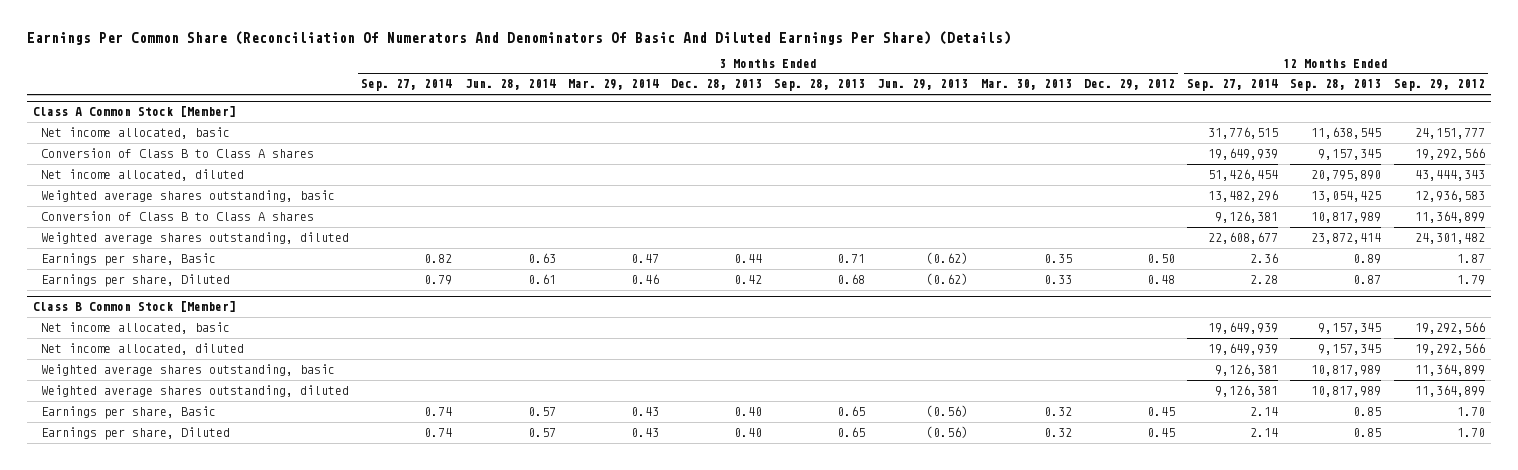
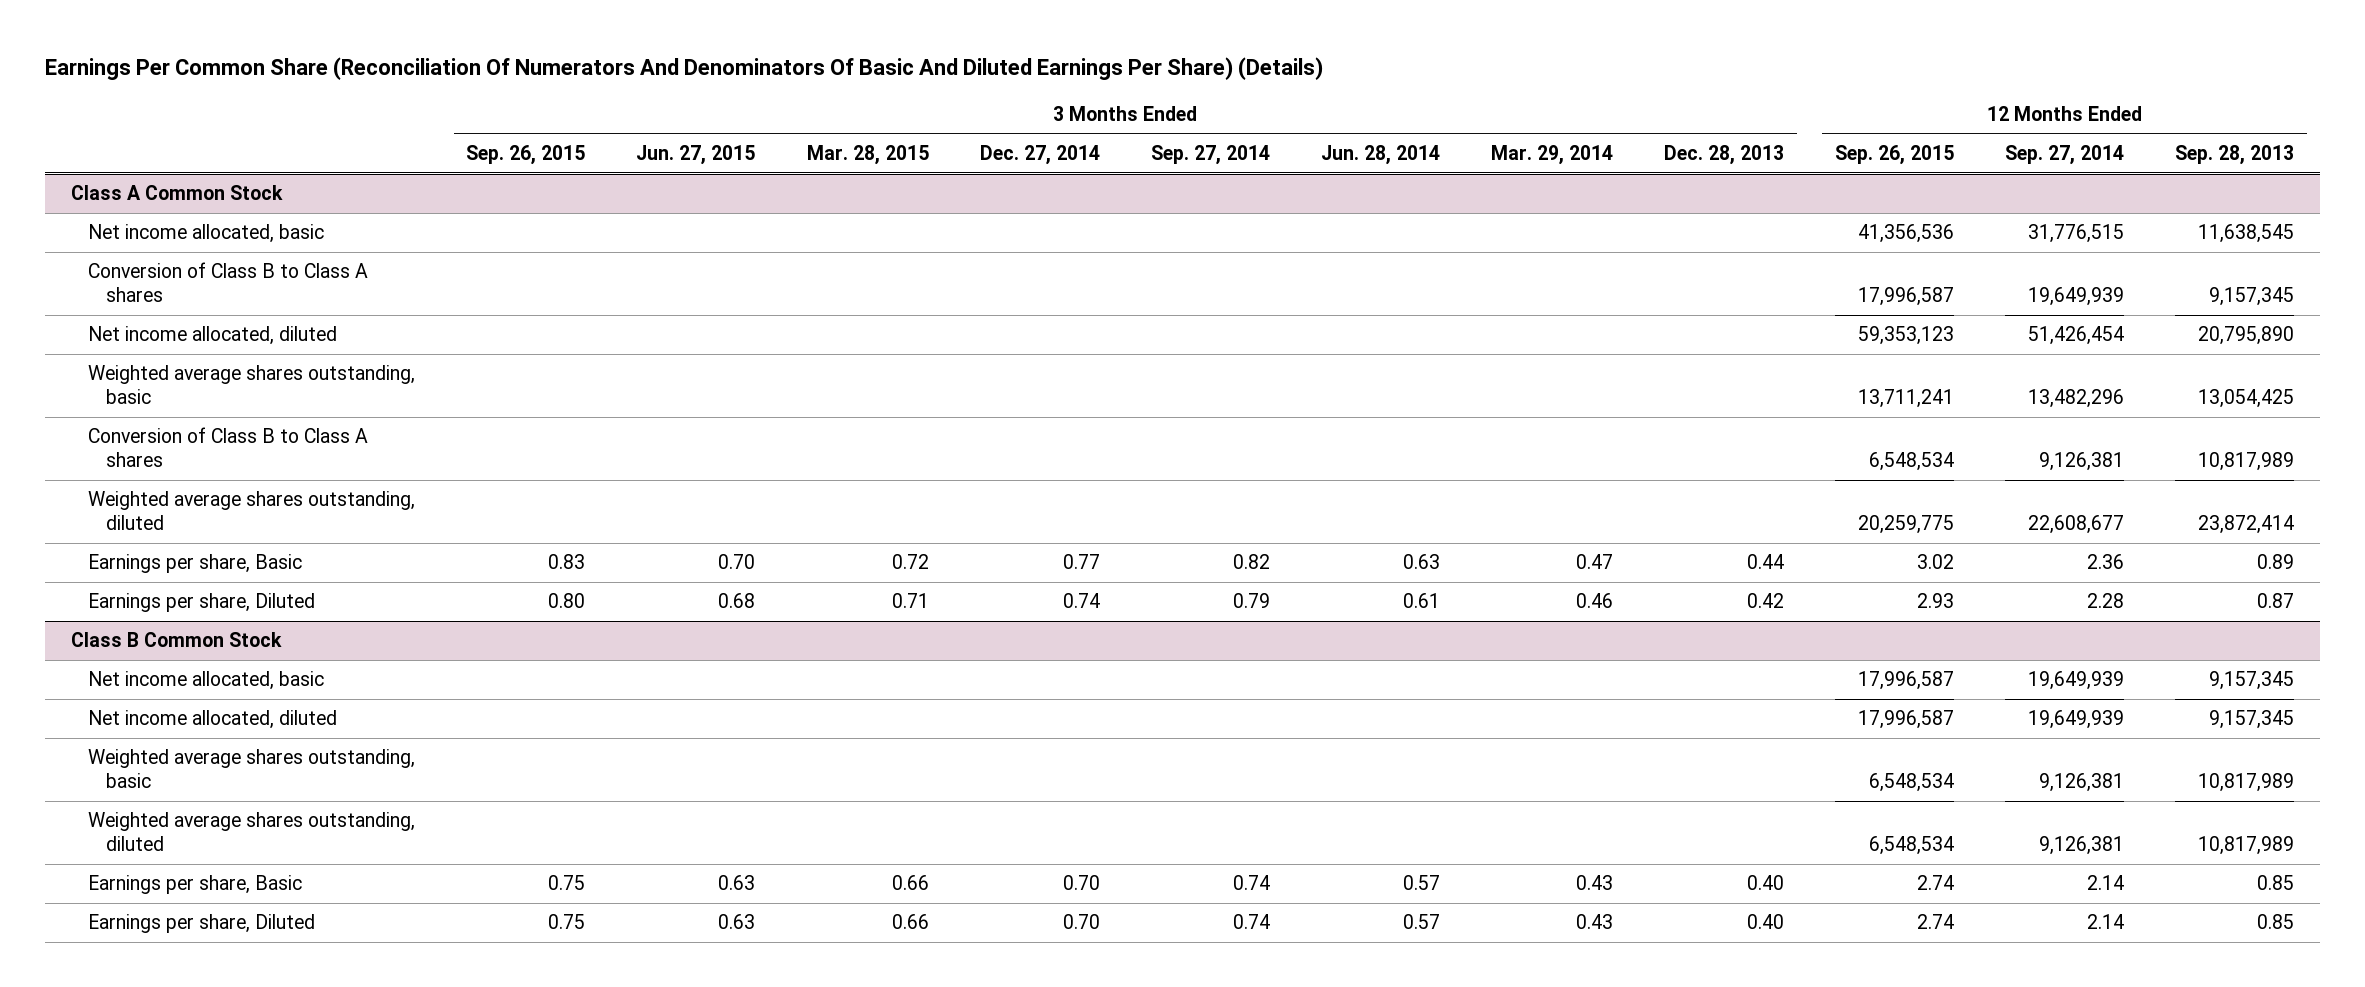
[774,79,866,92] Sep. 28, 2013 -> none
[877,79,969,91] Jun. 29, 2013 -> none
[980,79,1072,91] Mar. 30, 2013 -> none
[1083,79,1175,91] Dec. 29, 2012 -> none
[1393,79,1485,92] Sep. 29, 2012 -> none
none -> [466,144,586,165] Sep. 26, 2015
none -> [636,144,756,165] Jun. 27, 2015
none -> [806,144,929,165] Mar. 28, 2015
none -> [979,144,1100,165] Dec. 27, 2014
none -> [1835,144,1955,165] Sep. 26, 2015
[33,106,237,118] Class A Common Stock [Member] -> [70,185,283,201] Class A Common Stock
[33,301,237,313] Class B Common Stock [Member] -> [70,632,282,648] Class B Common Stock

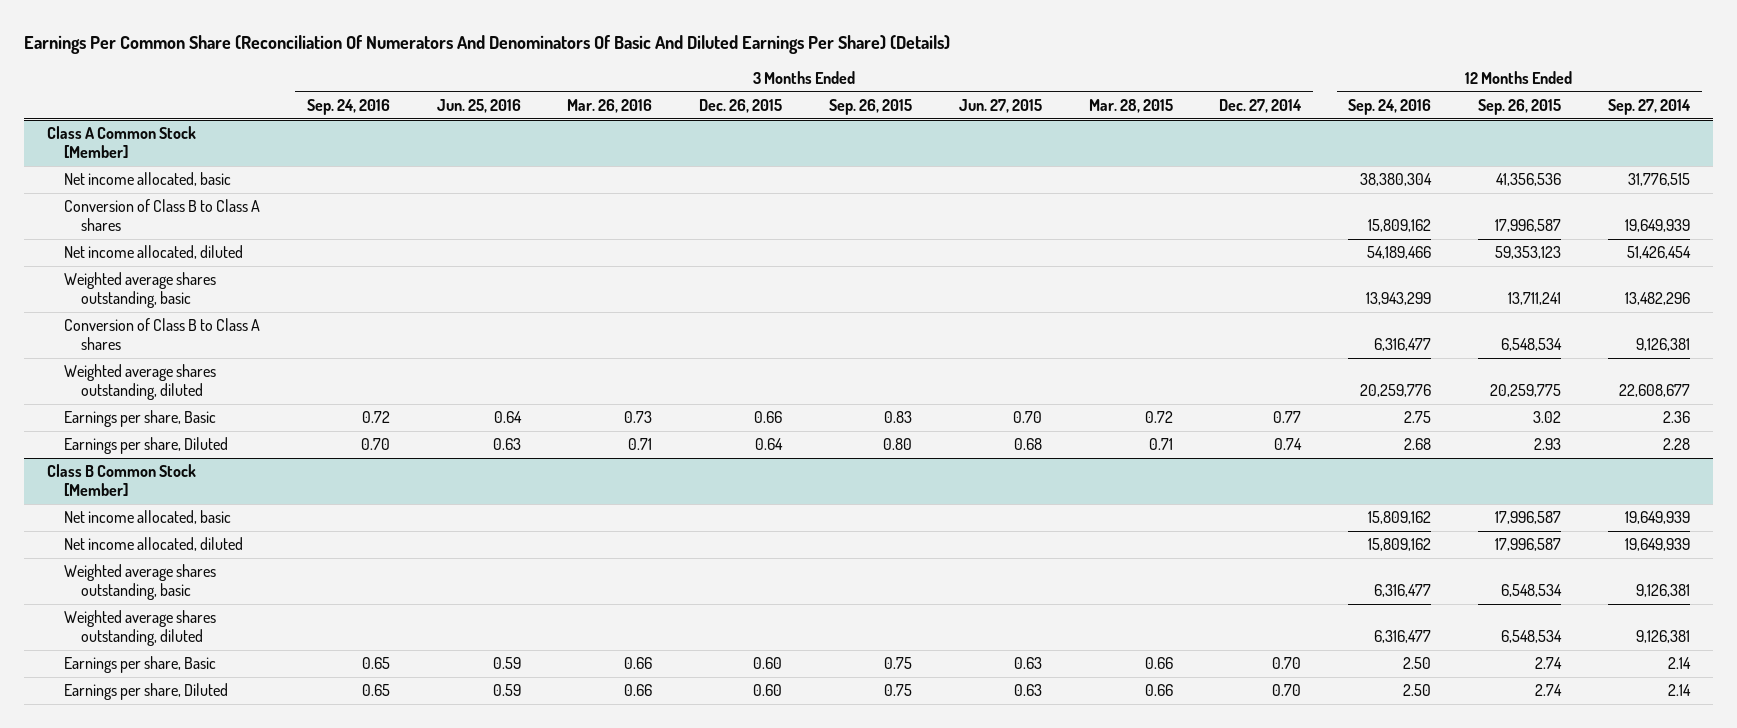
[1150,144,1270,165] Sep. 27, 2014 -> none
[1320,144,1440,165] Jun. 28, 2014 -> none
[1490,144,1613,165] Mar. 29, 2014 -> none
[1663,144,1784,165] Dec. 28, 2013 -> none
[2175,144,2295,165] Sep. 28, 2013 -> none
none -> [306,99,390,116] Sep. 24, 2016
none -> [436,99,521,114] Jun. 25, 2016
none -> [567,99,653,114] Mar. 26, 2016
none -> [699,99,783,114] Dec. 26, 2015
none -> [1348,99,1432,116] Sep. 24, 2016
[70,185,283,201] Class A Common Stock -> [47,126,197,158] Class A Common Stock [Member]
[70,632,282,648] Class B Common Stock -> [47,464,197,496] Class B Common Stock [Member]

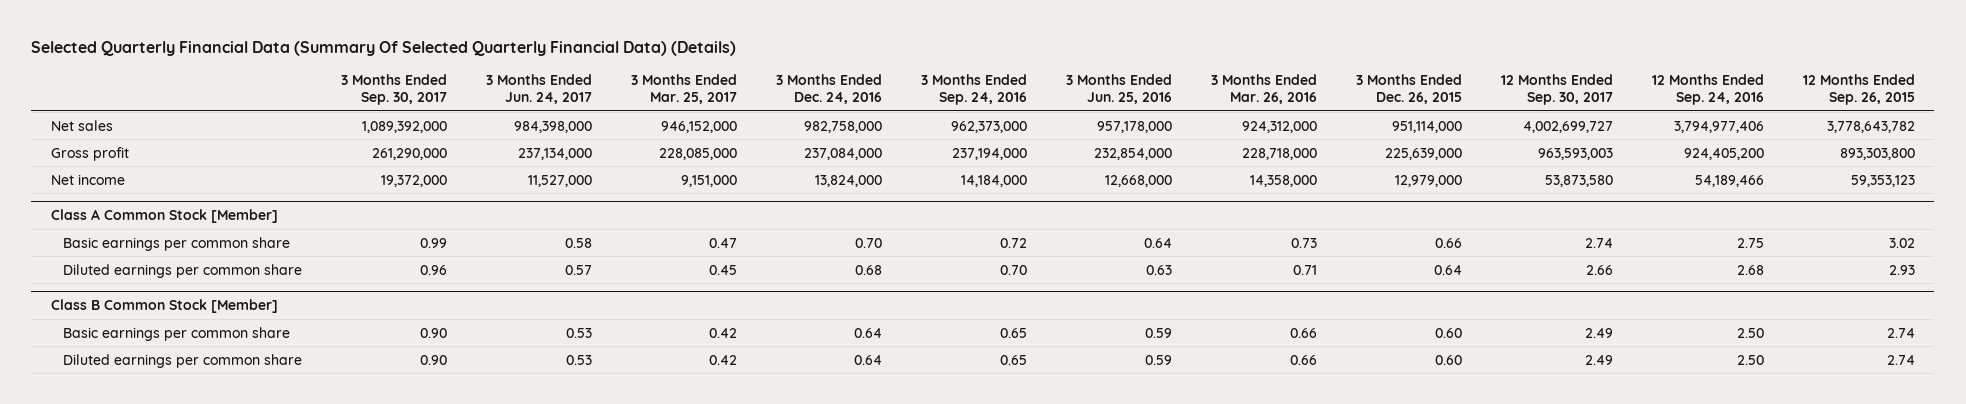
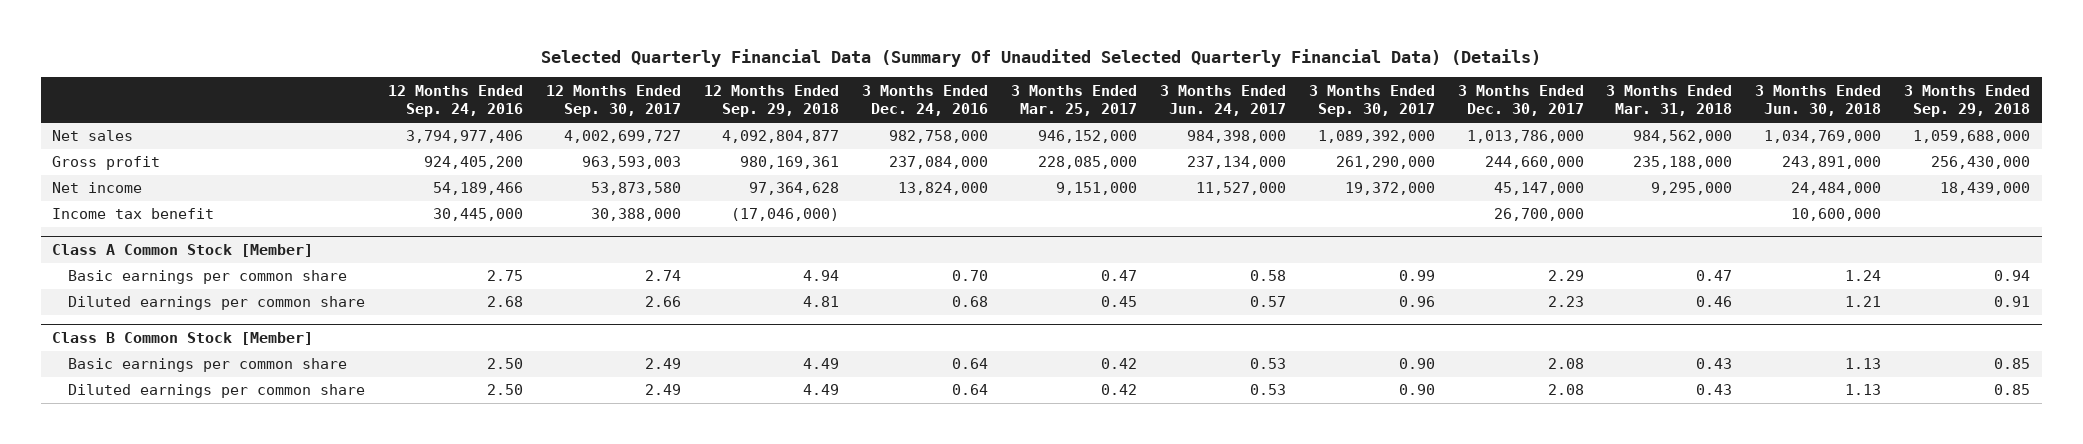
[31,40,737,56] Selected Quarterly Financial Data (Summary Of Selected Quarterly Financial Data) (Details) -> [541,49,1542,68] Selected Quarterly Financial Data (Summary Of Unaudited Selected Quarterly Financial Data) (Details)
[921,74,1028,106] 3 Months Ended Sep. 24, 2016 -> none
[1065,74,1172,105] 3 Months Ended Jun. 25, 2016 -> none
[1210,74,1317,105] 3 Months Ended Mar. 26, 2016 -> none
[1355,74,1462,105] 3 Months Ended Dec. 26, 2015 -> none
[1802,74,1915,106] 12 Months Ended Sep. 26, 2015 -> none
none -> [704,84,840,118] 12 Months Ended Sep. 29, 2018
none -> [1457,84,1584,117] 3 Months Ended Dec. 30, 2017
none -> [1606,84,1733,117] 3 Months Ended Mar. 31, 2018
none -> [1755,84,1882,117] 3 Months Ended Jun. 30, 2018
none -> [1904,84,2031,118] 3 Months Ended Sep. 29, 2018
none -> [52,208,215,220] Income tax benefit

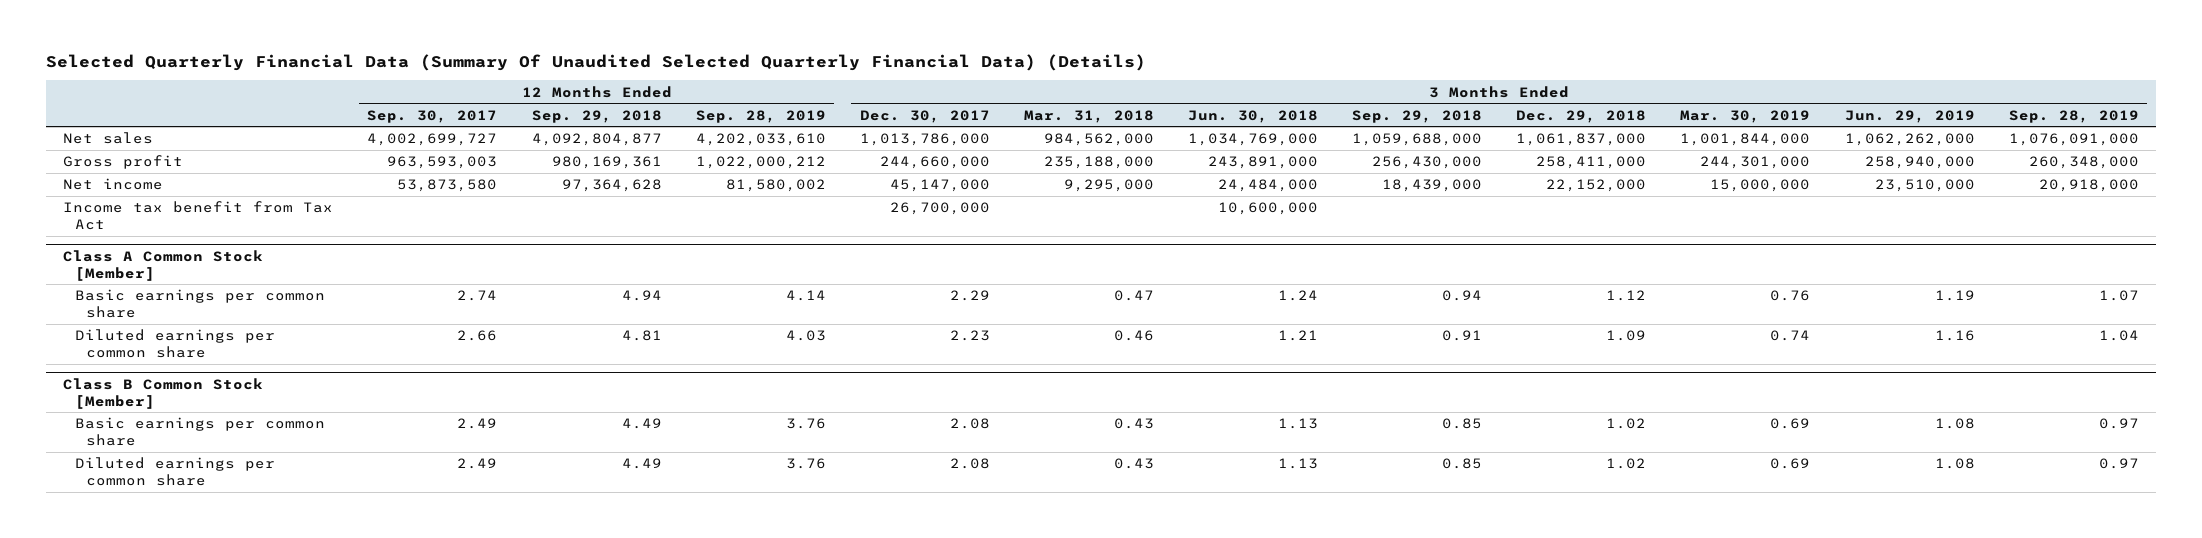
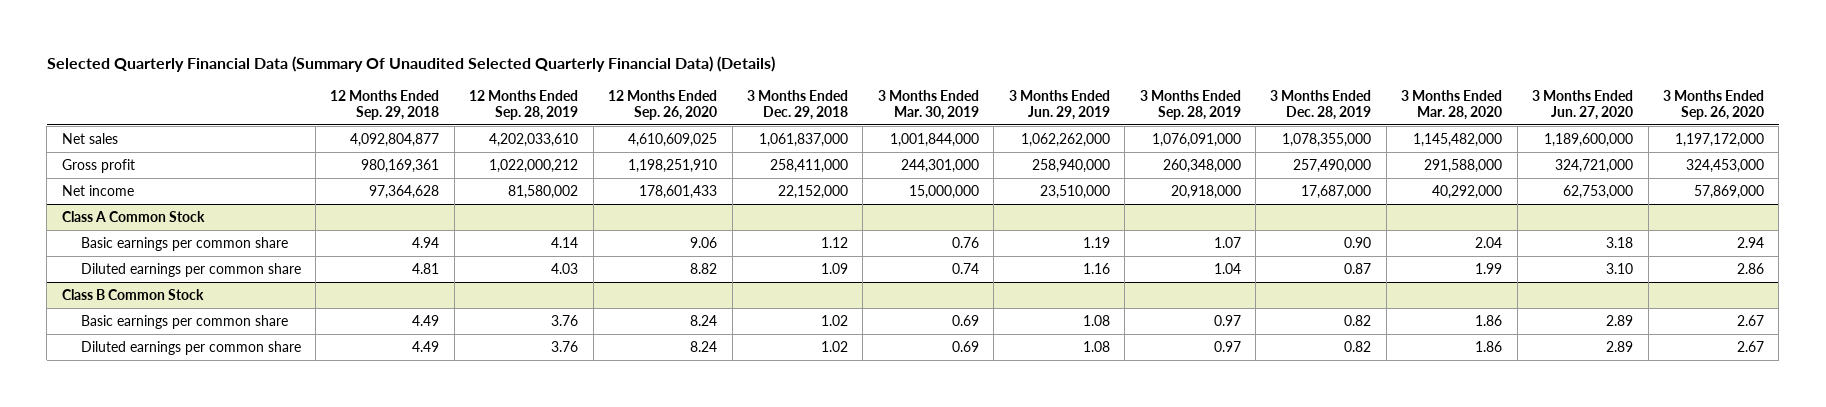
[367,109,498,123] Sep. 30, 2017 -> none
[859,109,990,123] Dec. 30, 2017 -> none
[1023,109,1154,123] Mar. 31, 2018 -> none
[1188,109,1319,123] Jun. 30, 2018 -> none
[1352,109,1483,123] Sep. 29, 2018 -> none
none -> [608,89,718,120] 12 Months Ended Sep. 26, 2020
none -> [1270,89,1372,120] 3 Months Ended Dec. 28, 2019
none -> [1401,89,1503,120] 3 Months Ended Mar. 28, 2020
none -> [1532,89,1634,120] 3 Months Ended Jun. 27, 2020
none -> [1662,89,1764,120] 3 Months Ended Sep. 26, 2020
[63,201,334,231] Income tax benefit from Tax Act -> none
[63,249,264,281] Class A Common Stock [Member] -> [61,211,205,223] Class A Common Stock
[63,377,264,409] Class B Common Stock [Member] -> [61,289,204,301] Class B Common Stock

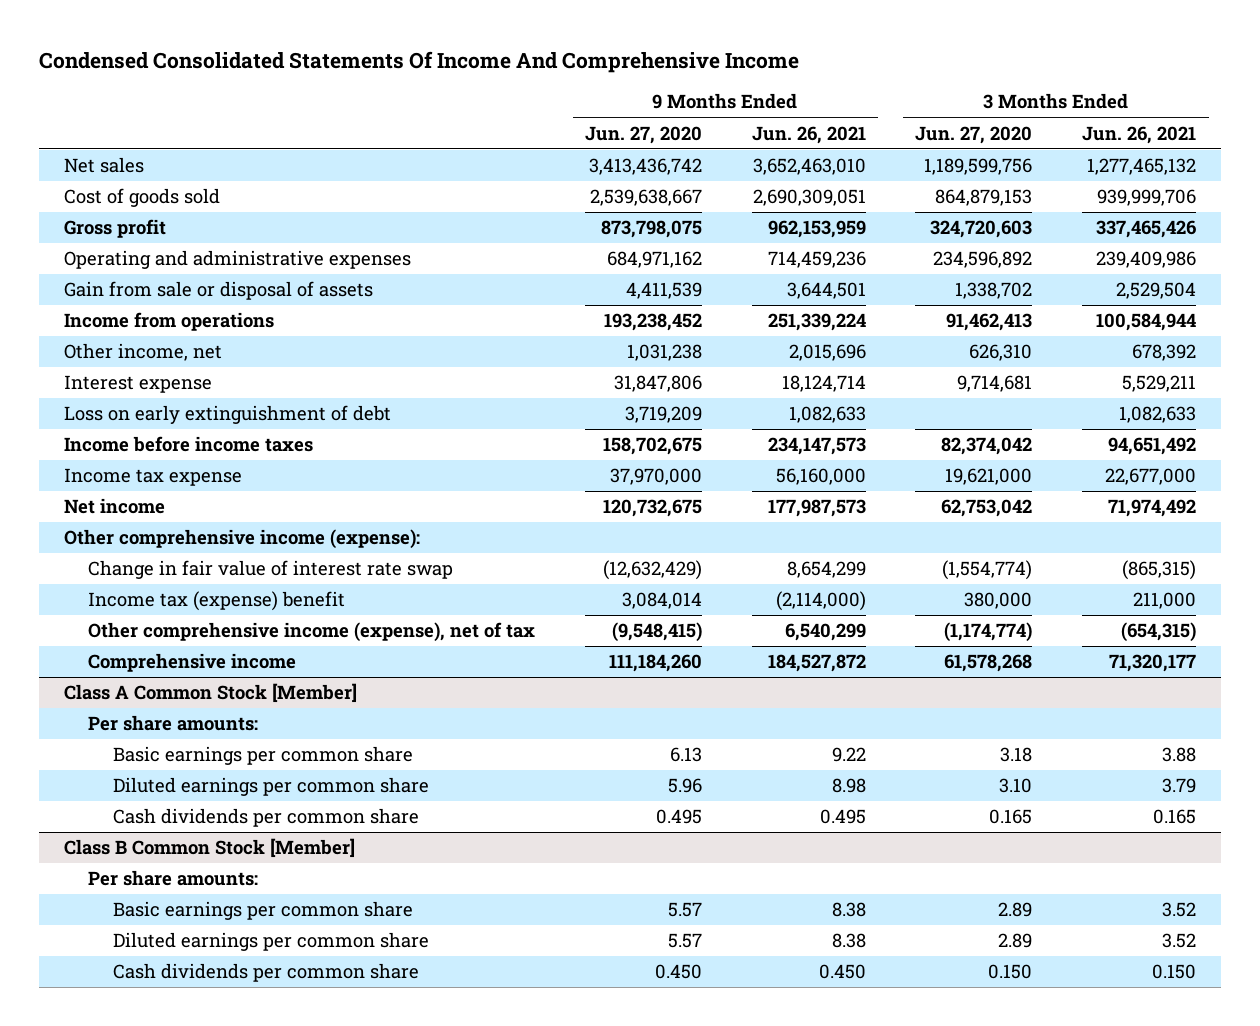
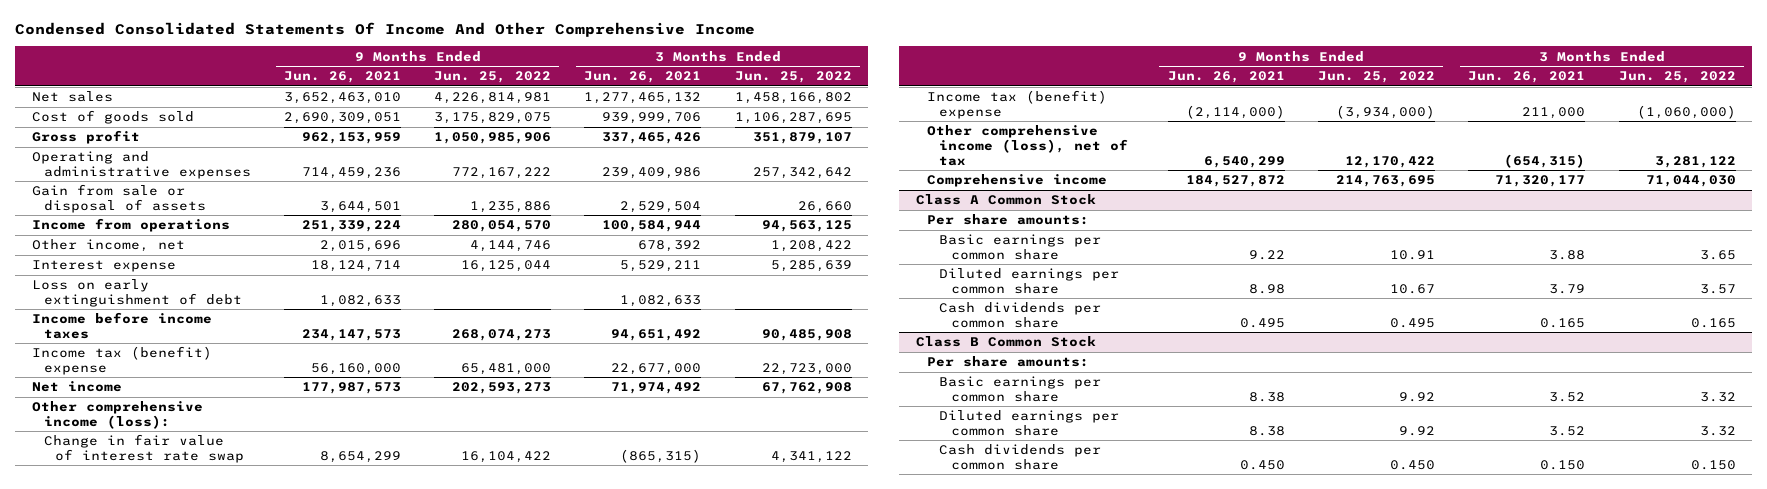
[38,50,799,73] Condensed Consolidated Statements Of Income And Comprehensive Income -> [15,22,756,38] Condensed Consolidated Statements Of Income And Other Comprehensive Income
[584,125,702,144] Jun. 27, 2020 -> none
[915,125,1033,144] Jun. 27, 2020 -> none
none -> [434,71,552,84] Jun. 25, 2022
none -> [734,71,852,84] Jun. 25, 2022
[63,468,242,487] Income tax expense -> [31,346,212,375] Income tax (benefit) expense
[63,529,420,550] Other comprehensive income (expense): -> [31,401,203,429] Other comprehensive income (loss):
[88,591,346,612] Income tax (expense) benefit -> [927,90,1108,119] Income tax (benefit) expense
[88,622,536,643] Other comprehensive income (expense), net of tax -> [927,125,1129,166] Other comprehensive income (loss), net of tax
[63,683,357,704] Class A Common Stock [Member] -> [915,194,1096,206] Class A Common Stock
[63,838,355,859] Class B Common Stock [Member] -> [915,336,1096,348] Class B Common Stock

